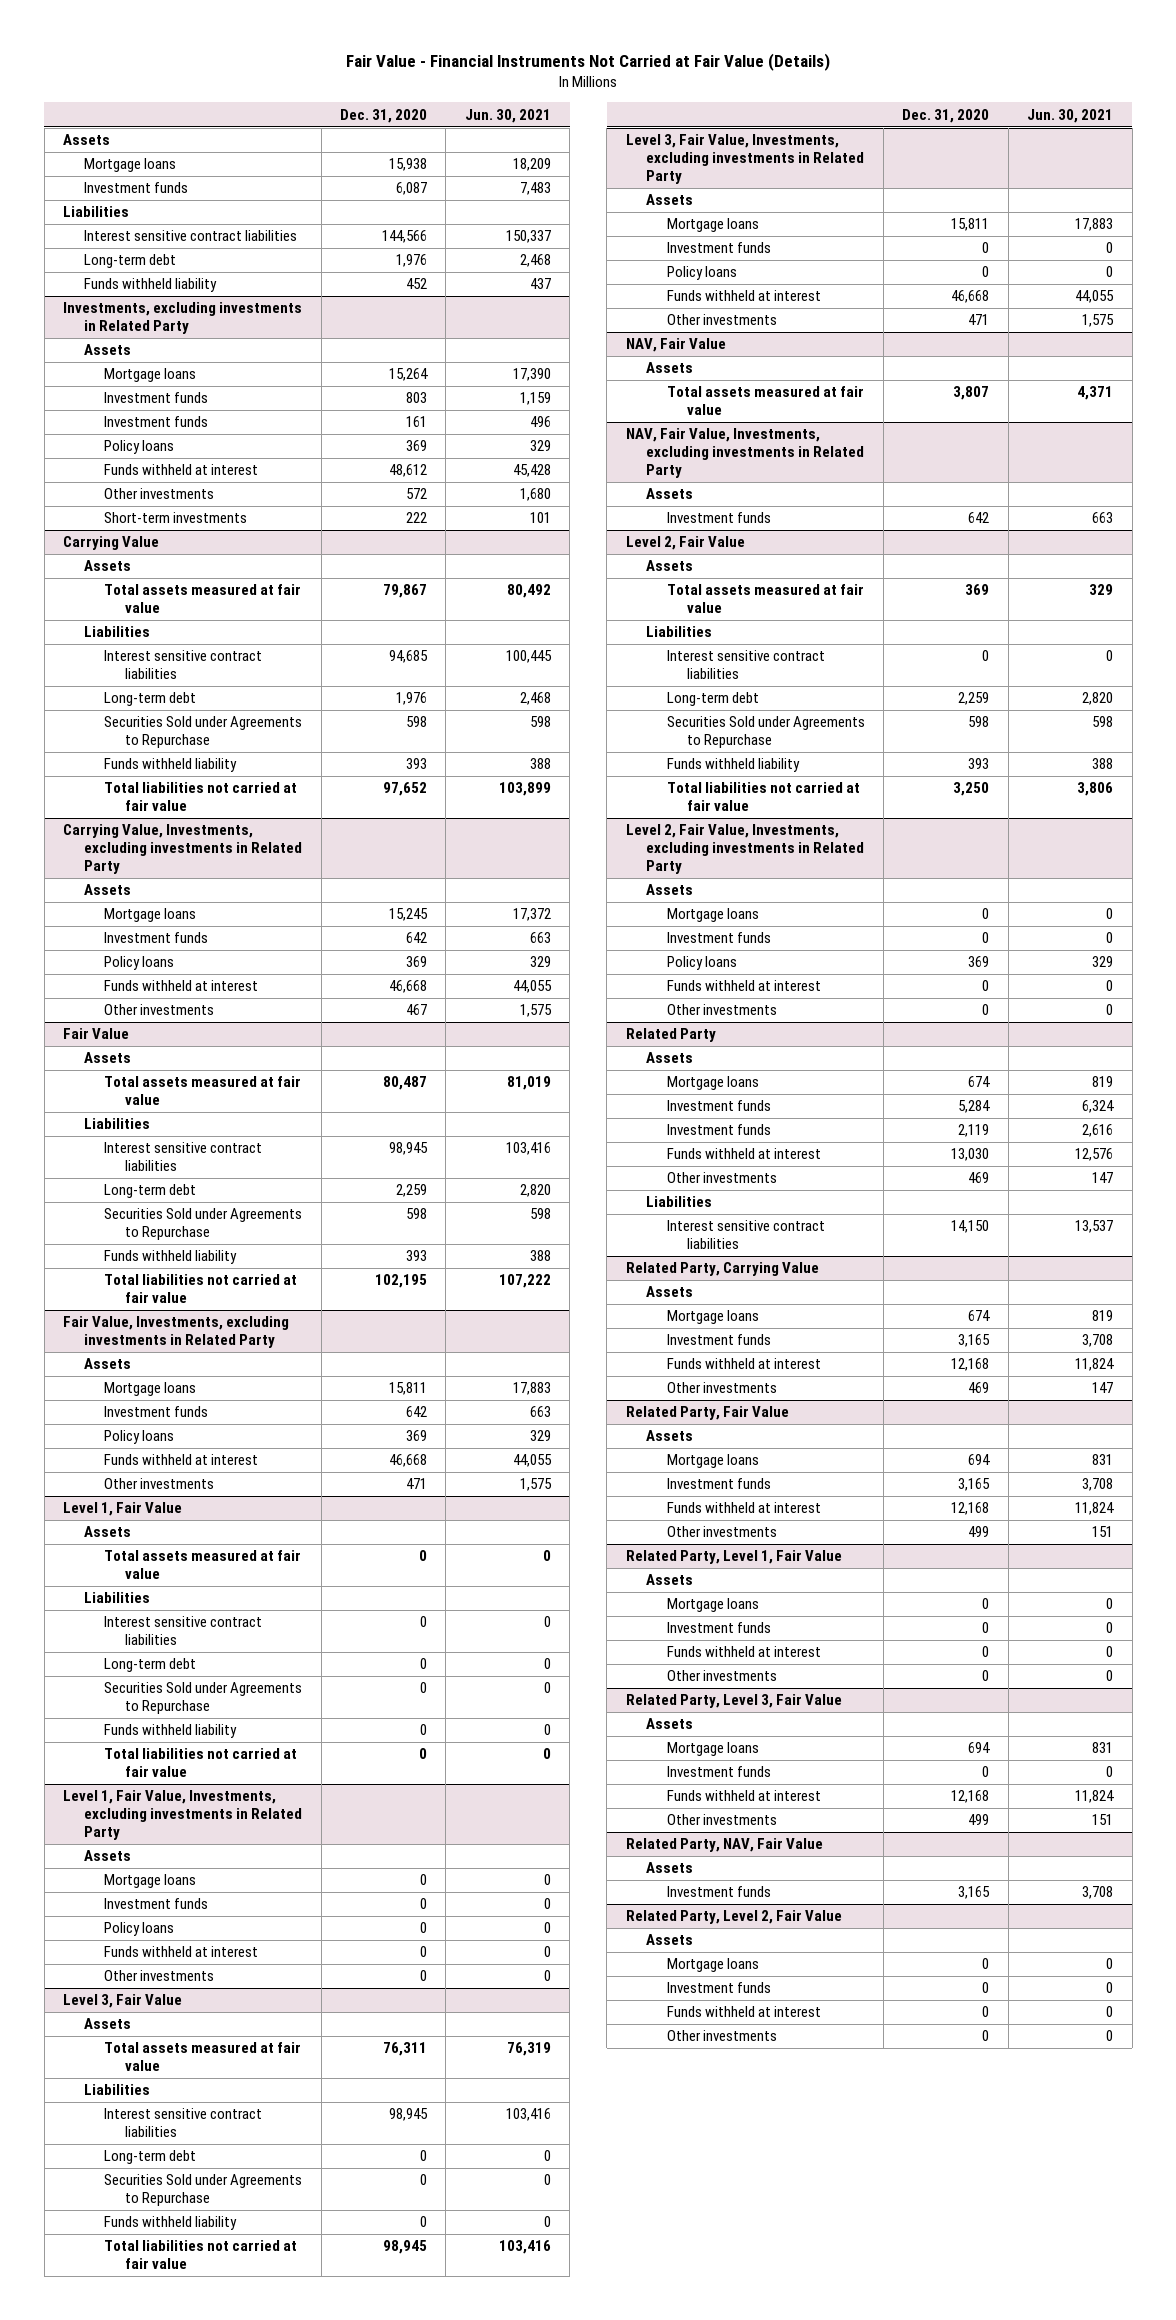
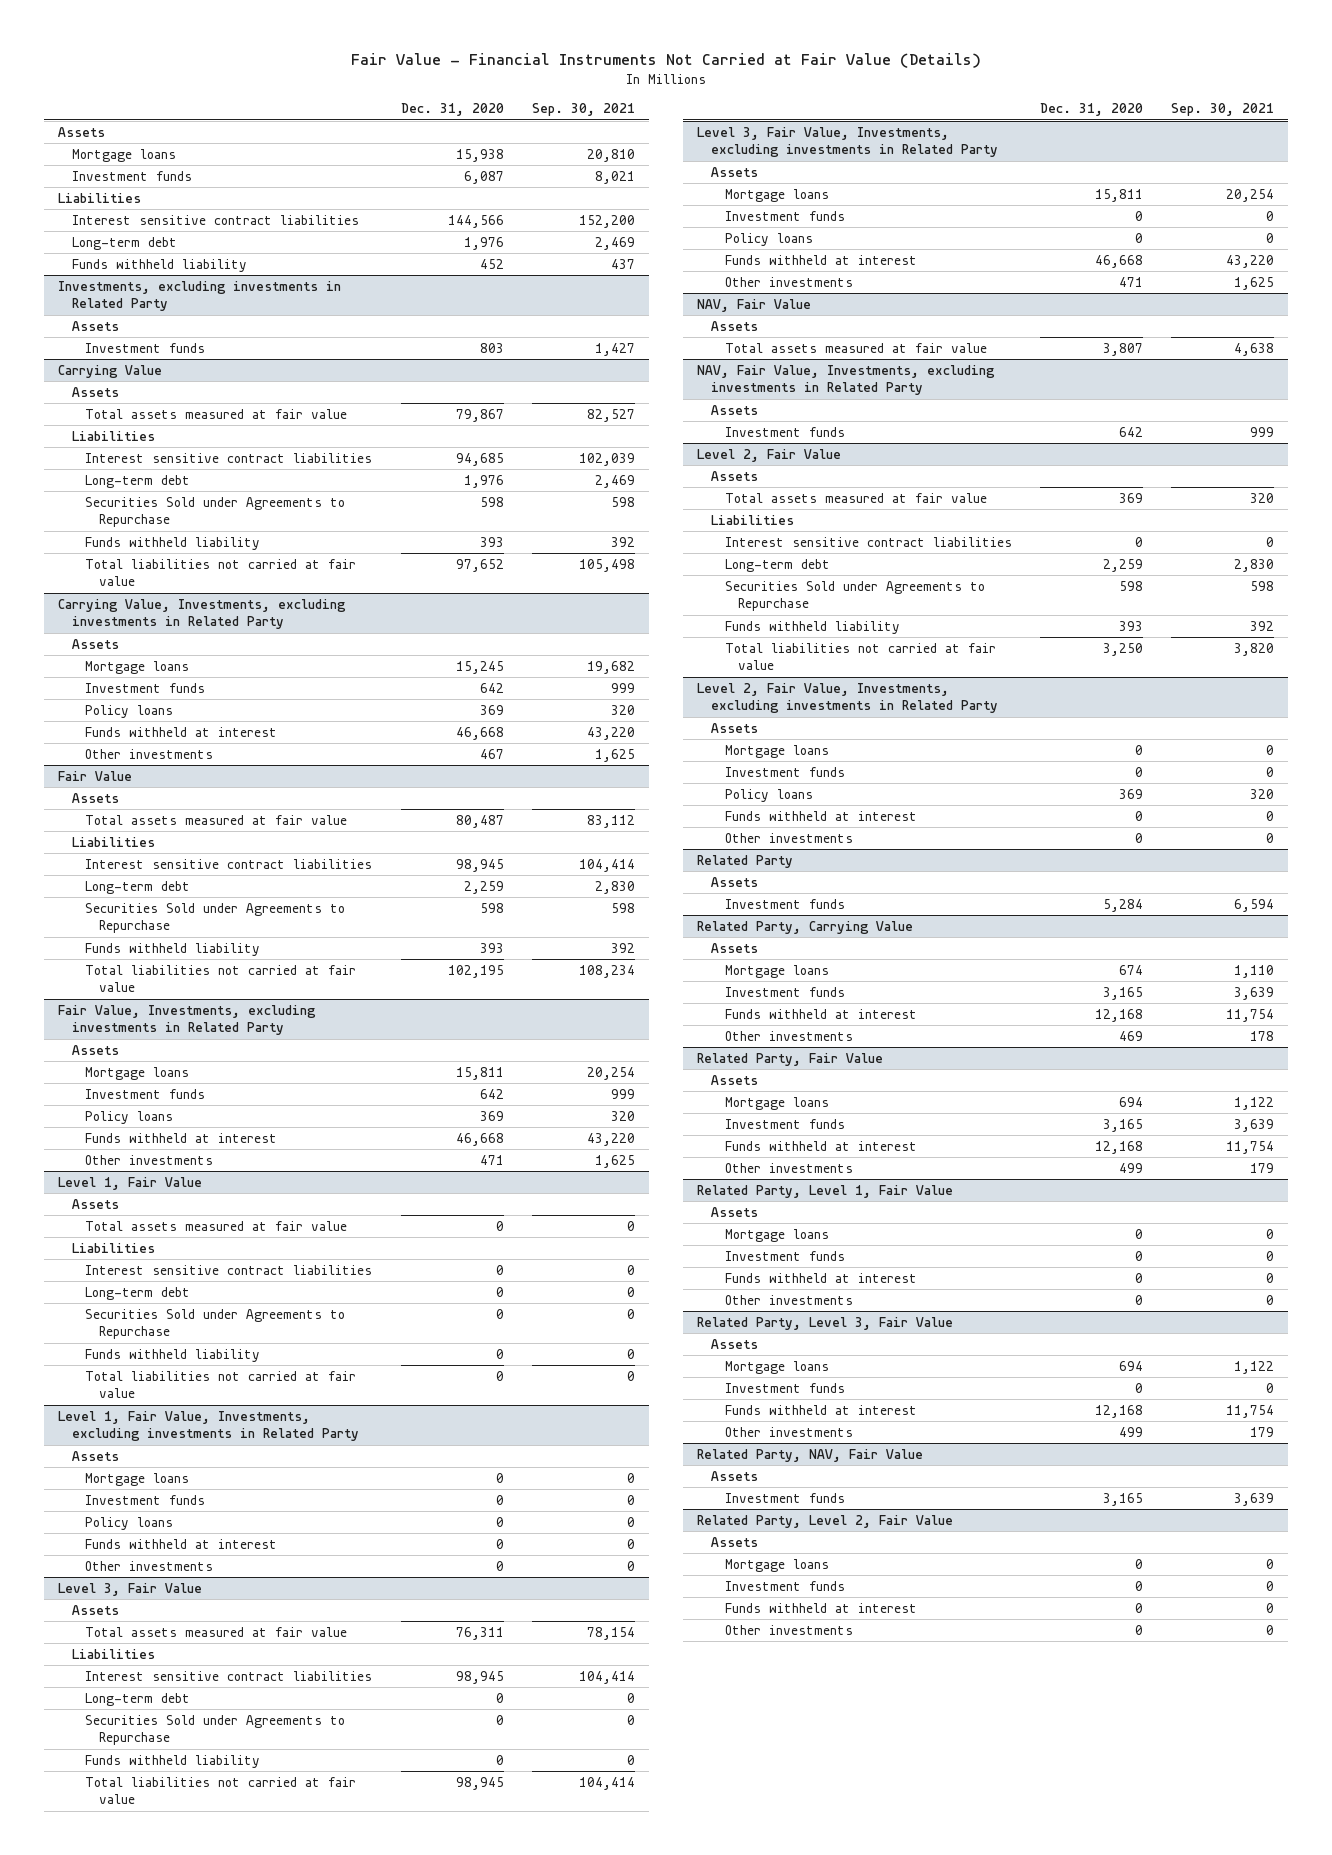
[464,108,551,123] Jun. 30, 2021 -> none
none -> [531,103,635,117] Sep. 30, 2021
[104,368,197,383] Mortgage loans -> none
[104,416,209,428] Investment funds -> none
[104,440,175,455] Policy loans -> none
[104,464,259,476] Funds withheld at interest -> none
[104,488,215,500] Other investments -> none
[104,512,248,524] Short-term investments -> none
[666,1076,759,1091] Mortgage loans -> none
[666,1124,771,1136] Investment funds -> none
[666,1148,821,1160] Funds withheld at interest -> none
[666,1172,777,1184] Other investments -> none
[646,1196,713,1208] Liabilities -> none
[666,1220,825,1250] Interest sensitive contract liabilities -> none

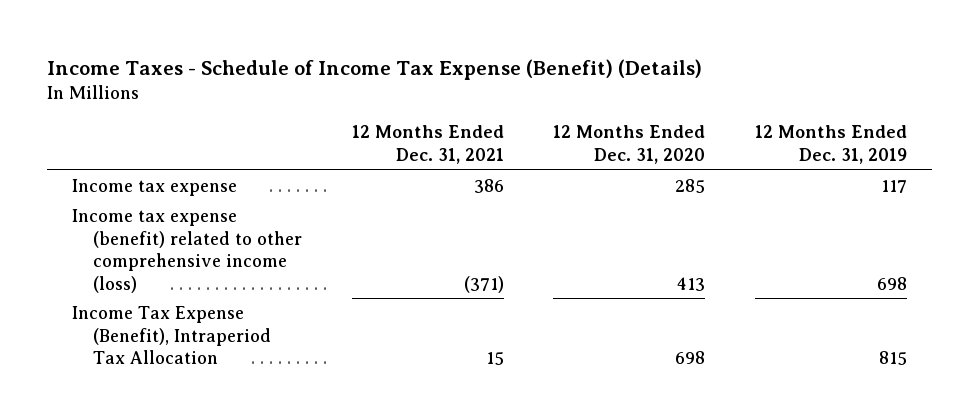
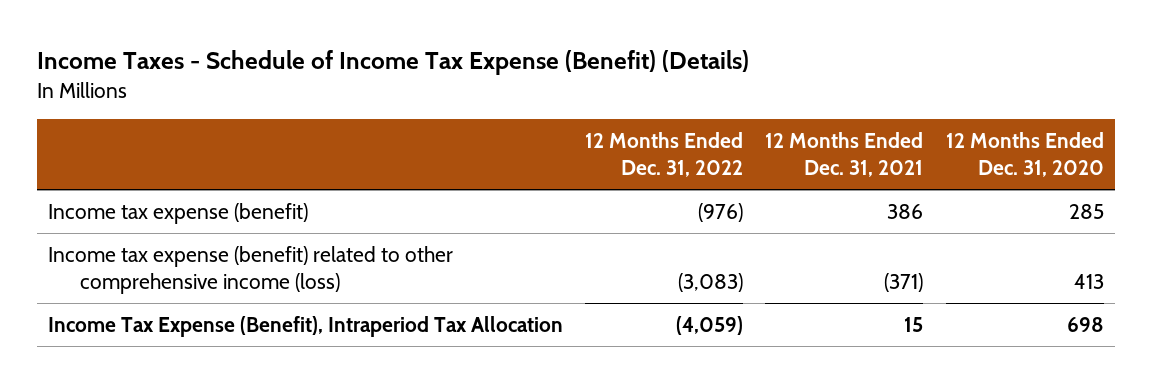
[754,125,907,164] 12 Months Ended Dec. 31, 2019 -> none
none -> [585,132,744,178] 12 Months Ended Dec. 31, 2022
[71,179,237,197] Income tax expense -> [47,202,308,224] Income tax expense (benefit)

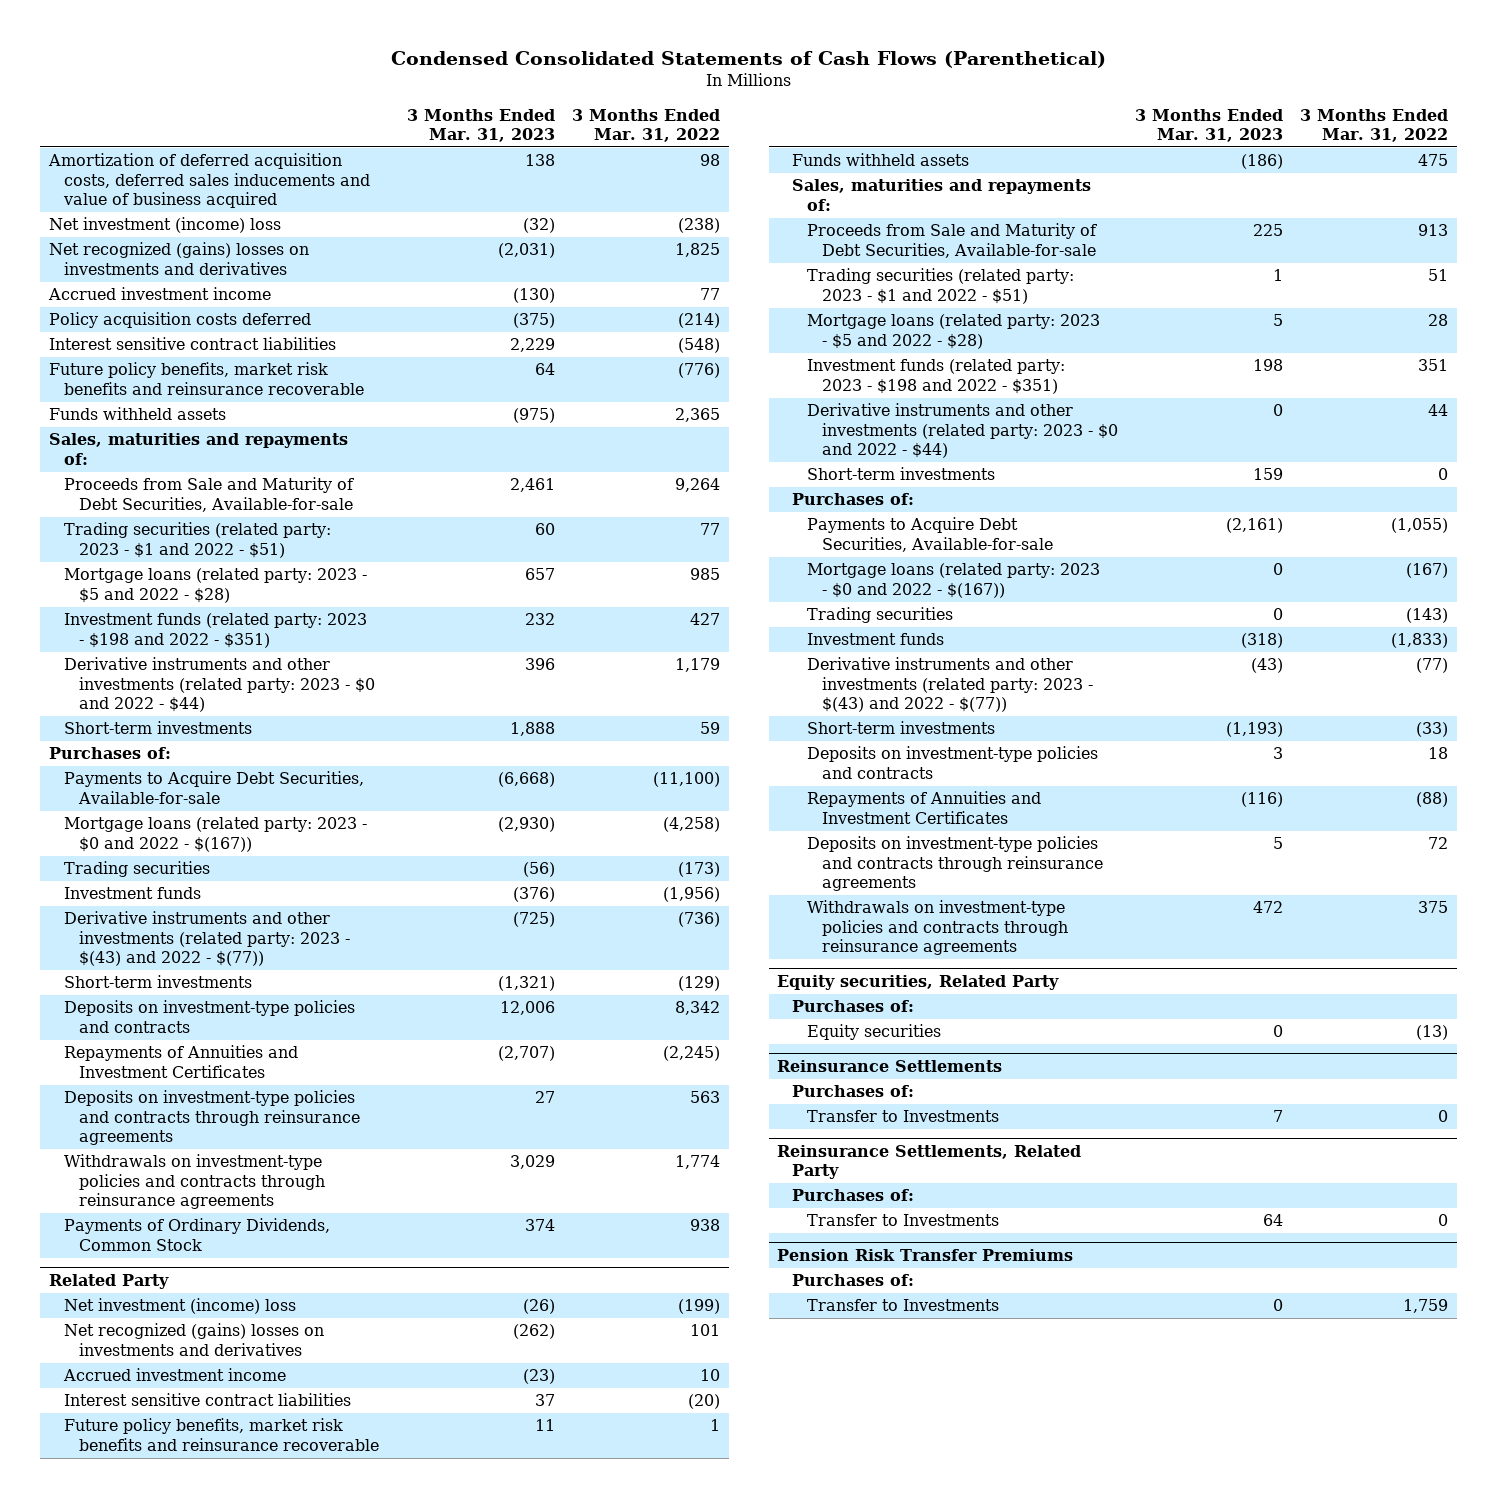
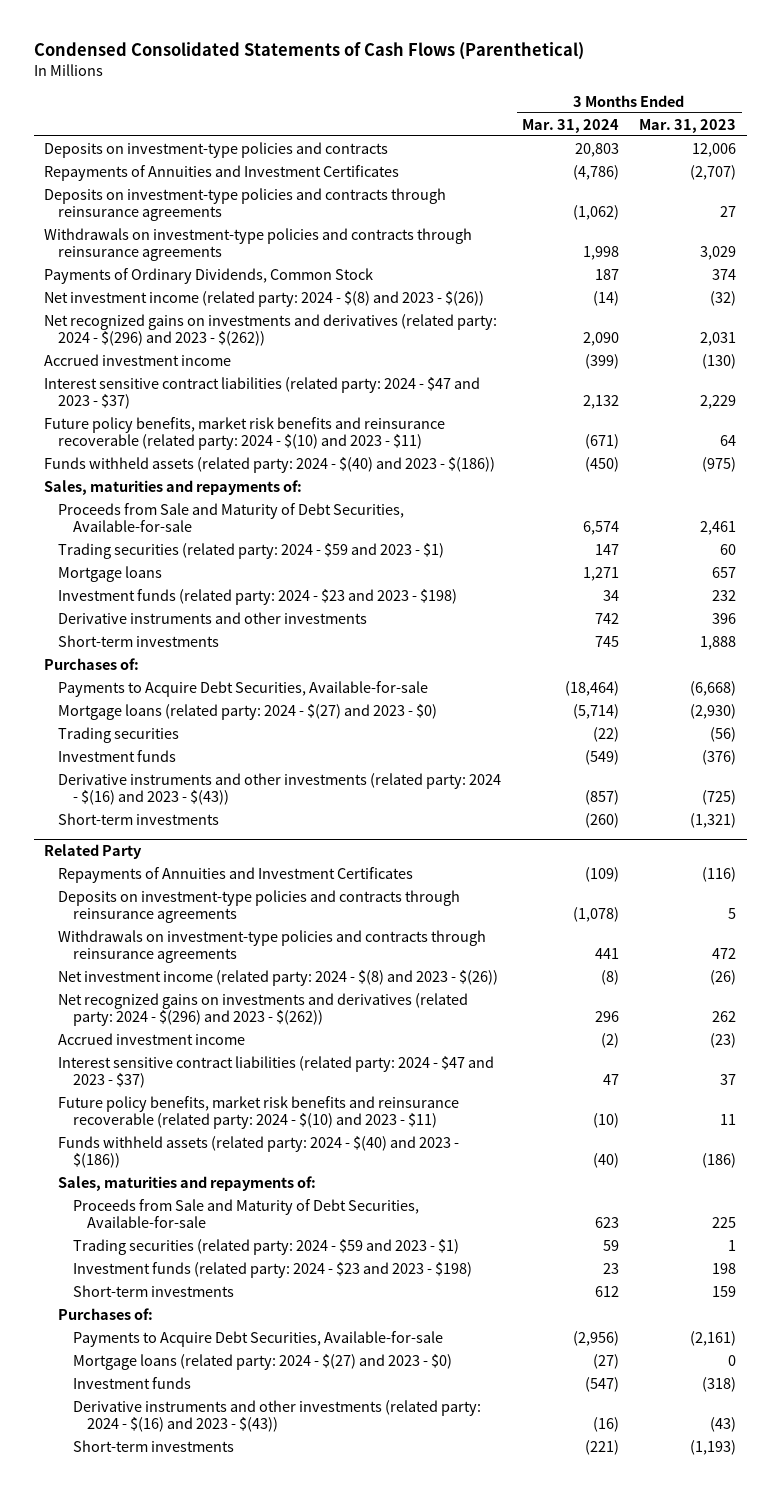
[571,108,720,143] 3 Months Ended Mar. 31, 2022 -> none
none -> [521,118,619,133] Mar. 31, 2024
[47,153,370,209] Amortization of deferred acquisition costs, deferred sales inducements and value of business acquired -> none
[63,1000,355,1033] Deposits on investment-type policies and contracts -> [44,141,389,158] Deposits on investment-type policies and contracts
[63,1045,298,1078] Repayments of Annuities and Investment Certificates -> [44,164,400,181] Repayments of Annuities and Investment Certificates
[63,1090,360,1146] Deposits on investment-type policies and contracts through reinsurance agreements -> [44,187,447,221] Deposits on investment-type policies and contracts through reinsurance agreements
[63,1154,325,1210] Withdrawals on investment-type policies and contracts through reinsurance agreements -> [44,227,473,261] Withdrawals on investment-type policies and contracts through reinsurance agreements
[63,1218,330,1251] Payments of Ordinary Dividends, Common Stock -> [44,267,374,284] Payments of Ordinary Dividends, Common Stock
[48,217,281,234] Net investment (income) loss -> [44,290,485,307] Net investment income (related party: 2024 - $(8) and 2023 - $(26))
[48,242,309,275] Net recognized (gains) losses on investments and derivatives -> [44,313,498,346] Net recognized gains on investments and derivatives (related party: 2024 - $(296) and 2023 - $(262))
[497,243,555,259] (2,031) -> [700,331,737,346] 2,031
[48,312,311,329] Policy acquisition costs deferred -> none
[48,337,336,351] Interest sensitive contract liabilities -> [44,376,481,409] Interest sensitive contract liabilities (related party: 2024 - $47 and 2023 - $37)
[48,362,364,395] Future policy benefits, market risk benefits and reinsurance recoverable -> [44,416,446,450] Future policy benefits, market risk benefits and reinsurance recoverable (related party: 2024 - $(10) and 2023 - $11)
[48,407,226,421] Funds withheld assets -> [44,456,496,473] Funds withheld assets (related party: 2024 - $(40) and 2023 - $(186))
[63,522,331,558] Trading securities (related party: 2023 - $1 and 2022 - $51) -> [58,542,445,559] Trading securities (related party: 2024 - $59 and 2023 - $1)
[63,568,367,603] Mortgage loans (related party: 2023 - $5 and 2022 - $28) -> [58,565,163,582] Mortgage loans
[63,613,367,648] Investment funds (related party: 2023 - $198 and 2022 - $351) -> [58,588,458,605] Investment funds (related party: 2024 - $23 and 2023 - $198)
[63,657,375,713] Derivative instruments and other investments (related party: 2023 - $0 and 2022 - $44) -> [58,611,368,624] Derivative instruments and other investments
[63,817,367,852] Mortgage loans (related party: 2023 - $0 and 2022 - $(167)) -> [58,703,438,720] Mortgage loans (related party: 2024 - $(27) and 2023 - $0)
[63,911,350,967] Derivative instruments and other investments (related party: 2023 - $(43) and 2022 - $(77)) -> [58,772,502,805] Derivative instruments and other investments (related party: 2024 - $(16) and 2023 - $(43))
[806,791,1041,824] Repayments of Annuities and Investment Certificates -> [58,866,414,883] Repayments of Annuities and Investment Certificates
[806,836,1103,892] Deposits on investment-type policies and contracts through reinsurance agreements -> [58,889,461,923] Deposits on investment-type policies and contracts through reinsurance agreements
[806,900,1068,956] Withdrawals on investment-type policies and contracts through reinsurance agreements -> [58,929,487,963] Withdrawals on investment-type policies and contracts through reinsurance agreements
[63,1298,296,1315] Net investment (income) loss -> [58,969,499,986] Net investment income (related party: 2024 - $(8) and 2023 - $(26))
[63,1323,324,1356] Net recognized (gains) losses on investments and derivatives -> [58,992,469,1026] Net recognized gains on investments and derivatives (related party: 2024 - $(296) and 2023 - $(262))
[512,1324,555,1340] (262) -> [712,1010,737,1022] 262
[63,1393,351,1407] Interest sensitive contract liabilities -> [58,1055,495,1088] Interest sensitive contract liabilities (related party: 2024 - $47 and 2023 - $37)
[63,1418,379,1451] Future policy benefits, market risk benefits and reinsurance recoverable -> [58,1095,460,1129] Future policy benefits, market risk benefits and reinsurance recoverable (related party: 2024 - $(10) and 2023 - $11)
[792,153,970,167] Funds withheld assets -> [58,1135,460,1168] Funds withheld assets (related party: 2024 - $(40) and 2023 - $(186))
[806,314,1100,349] Mortgage loans (related party: 2023 - $5 and 2022 - $28) -> none
[806,403,1118,459] Derivative instruments and other investments (related party: 2023 - $0 and 2022 - $44) -> none
[806,268,1074,304] Trading securities (related party: 2023 - $1 and 2022 - $51) -> [72,1238,459,1255] Trading securities (related party: 2024 - $59 and 2023 - $1)
[806,359,1065,394] Investment funds (related party: 2023 - $198 and 2022 - $351) -> [72,1261,472,1278] Investment funds (related party: 2024 - $23 and 2023 - $198)
[806,607,953,624] Trading securities -> none
[806,563,1100,598] Mortgage loans (related party: 2023 - $0 and 2022 - $(167)) -> [72,1353,452,1370] Mortgage loans (related party: 2024 - $(27) and 2023 - $0)
[806,657,1093,713] Derivative instruments and other investments (related party: 2023 - $(43) and 2022 - $(77)) -> [72,1399,481,1432] Derivative instruments and other investments (related party: 2024 - $(16) and 2023 - $(43))
[806,746,1098,779] Deposits on investment-type policies and contracts -> none
[777,975,1060,991] Equity securities, Related Party -> none
[792,1000,915,1013] Purchases of: -> none
[806,1024,941,1041] Equity securities -> none
[777,1060,1003,1073] Reinsurance Settlements -> none
[792,1085,915,1098] Purchases of: -> none
[806,1110,999,1123] Transfer to Investments -> none
[777,1145,1082,1180] Reinsurance Settlements, Related Party -> none
[792,1189,915,1202] Purchases of: -> none
[806,1214,999,1227] Transfer to Investments -> none
[777,1249,1074,1262] Pension Risk Transfer Premiums -> none
[792,1274,915,1287] Purchases of: -> none
[806,1299,999,1312] Transfer to Investments -> none

